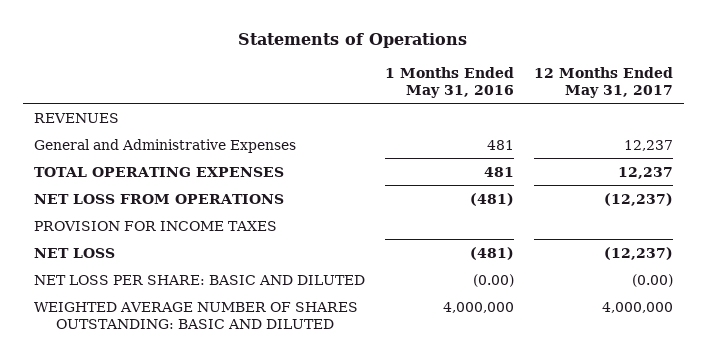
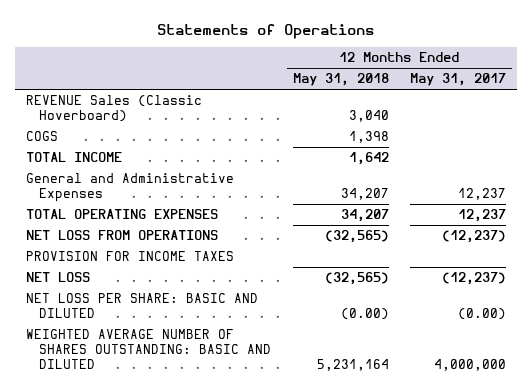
[384,66,514,99] 1 Months Ended May 31, 2016 -> none
none -> [292,73,389,87] May 31, 2018
[33,112,119,123] REVENUES -> [26,95,203,123] REVENUE Sales (Classic Hoverboard)
none -> [26,131,59,142] COGS
none -> [26,152,123,163] TOTAL INCOME

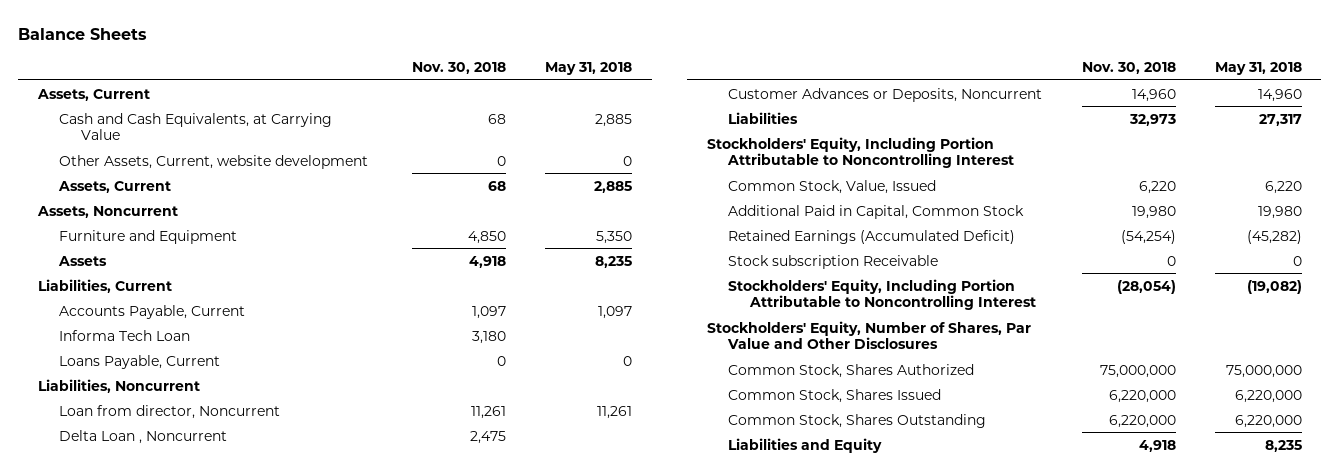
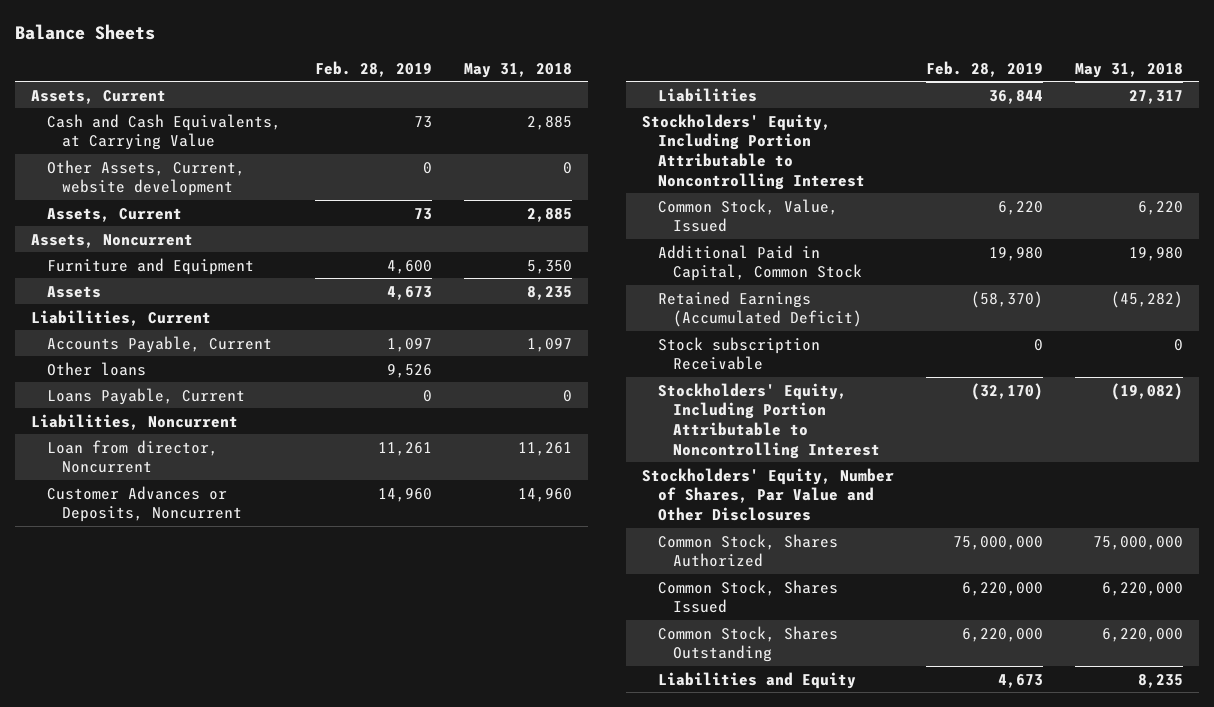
[412,61,507,74] Nov. 30, 2018 -> none
none -> [315,60,433,77] Feb. 28, 2019
[59,329,191,341] Informa Tech Loan -> [46,361,146,376] Other loans
[59,429,228,444] Delta Loan , Noncurrent -> none

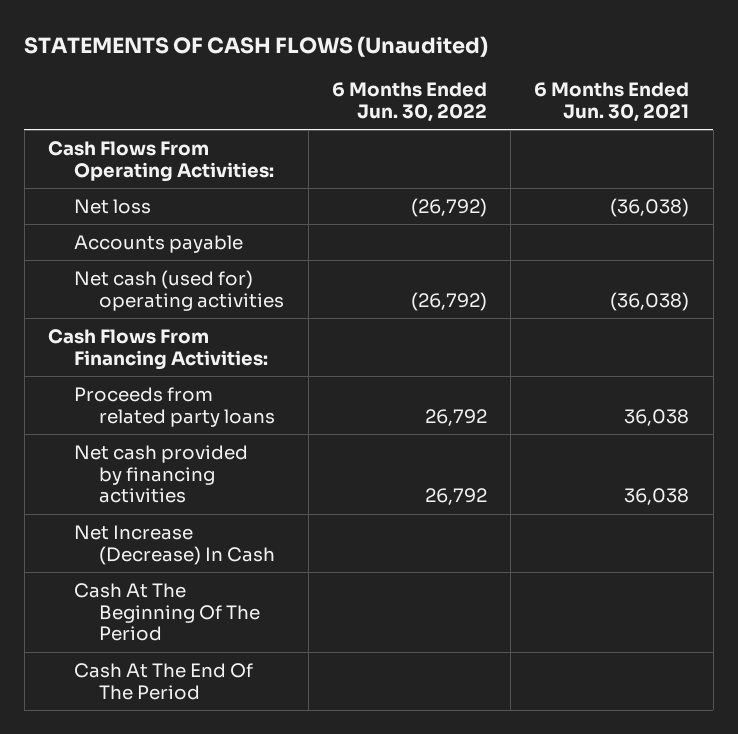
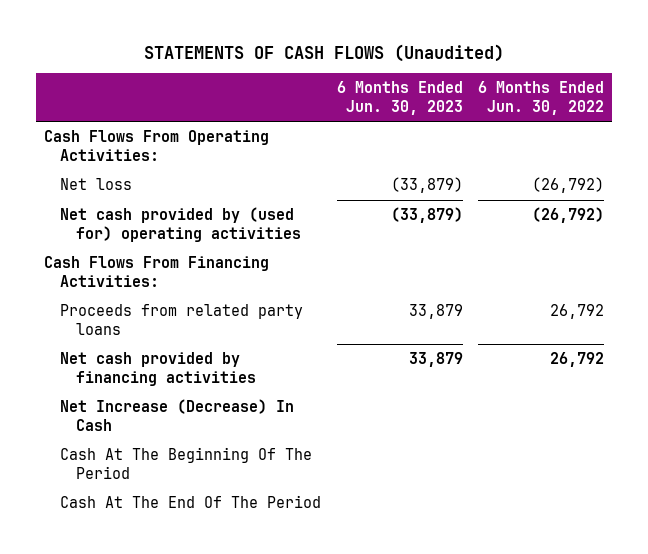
[534,82,690,122] 6 Months Ended Jun. 30, 2021 -> none
none -> [336,81,463,115] 6 Months Ended Jun. 30, 2023
[73,234,243,253] Accounts payable -> none
[73,269,285,311] Net cash (used for) operating activities -> [60,207,302,242] Net cash provided by (used for) operating activities

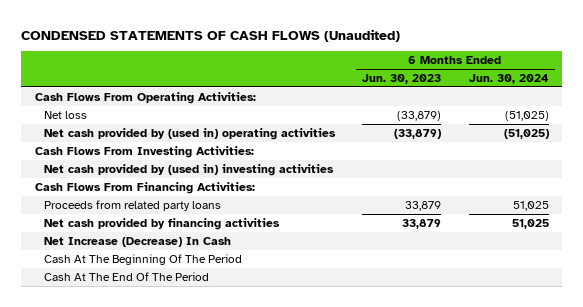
[144,43,505,62] STATEMENTS OF CASH FLOWS (Unaudited) -> [21,28,401,42] CONDENSED STATEMENTS OF CASH FLOWS (Unaudited)
[478,81,605,115] 6 Months Ended Jun. 30, 2022 -> none
none -> [468,73,549,84] Jun. 30, 2024
[60,207,302,242] Net cash provided by (used for) operating activities -> [44,127,337,140] Net cash provided by (used in) operating activities
none -> [34,145,254,158] Cash Flows From Investing Activities:
none -> [44,163,335,176] Net cash provided by (used in) investing activities

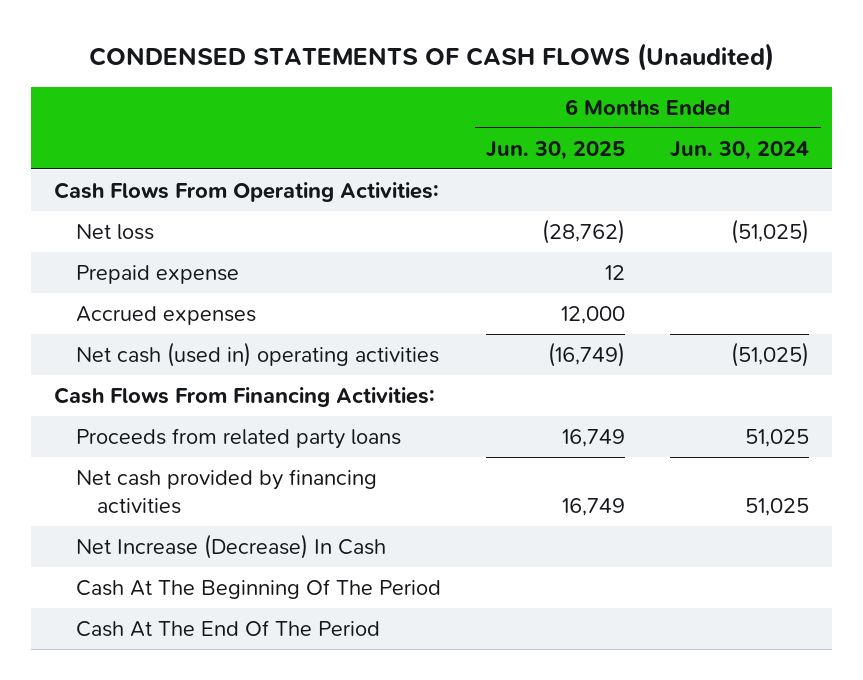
[362,73,442,84] Jun. 30, 2023 -> none
none -> [485,140,625,160] Jun. 30, 2025
[34,145,254,158] Cash Flows From Investing Activities: -> none
[44,163,335,176] Net cash provided by (used in) investing activities -> none
none -> [75,264,239,284] Prepaid expense
none -> [75,305,256,325] Accrued expenses
[44,127,337,140] Net cash provided by (used in) operating activities -> [75,341,439,367] Net cash (used in) operating activities

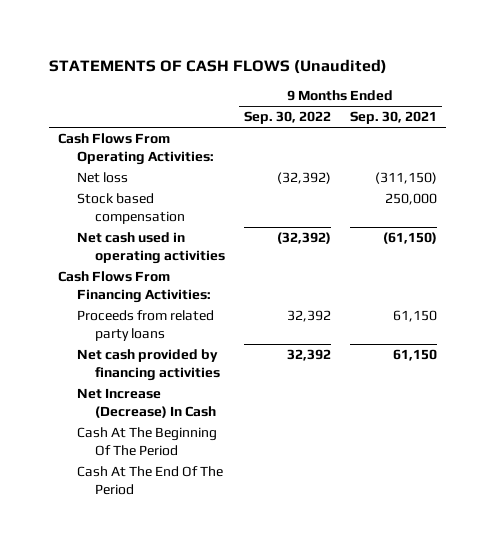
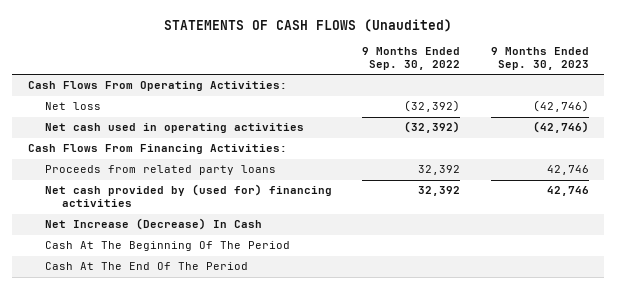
[349,111,437,125] Sep. 30, 2021 -> none
none -> [490,46,589,70] 9 Months Ended Sep. 30, 2023
[76,193,186,224] Stock based compensation -> none
[76,349,221,381] Net cash provided by financing activities -> [44,184,332,208] Net cash provided by (used for) financing activities

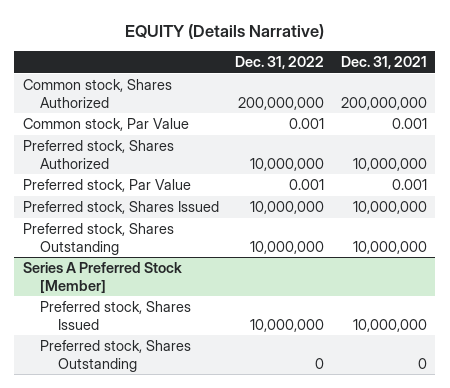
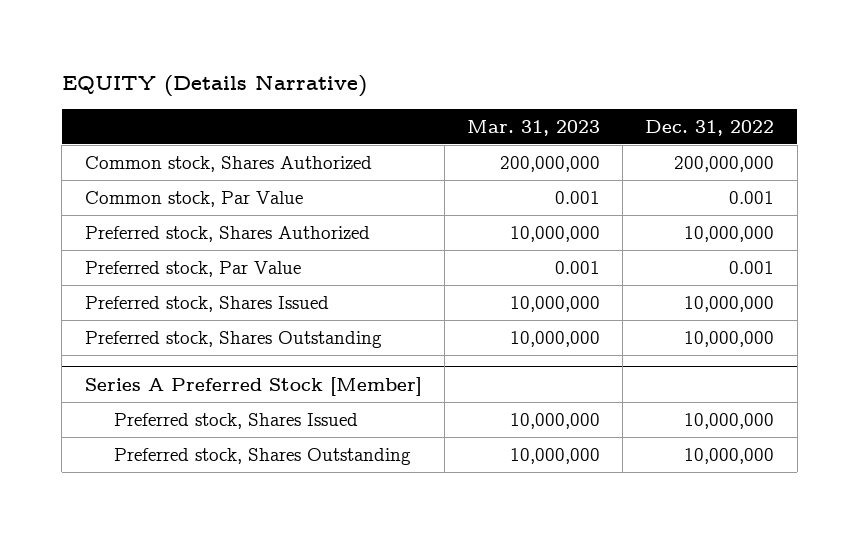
[340,55,427,69] Dec. 31, 2021 -> none
none -> [467,119,601,136] Mar. 31, 2023
[315,357,325,369] 0 -> [684,447,775,464] 10,000,000

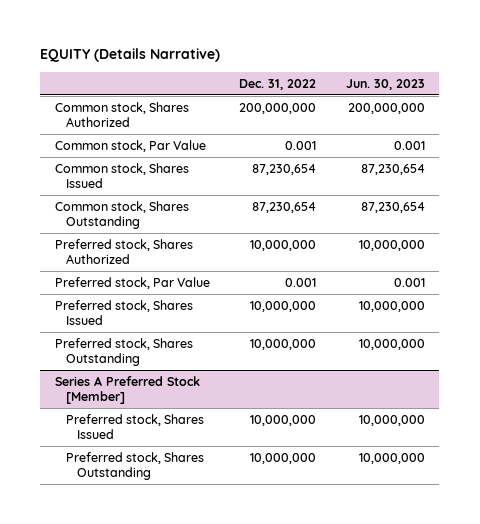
[467,119,601,136] Mar. 31, 2023 -> none
none -> [345,78,425,90] Jun. 30, 2023
none -> [54,162,189,188] Common stock, Shares Issued
none -> [54,200,189,229] Common stock, Shares Outstanding

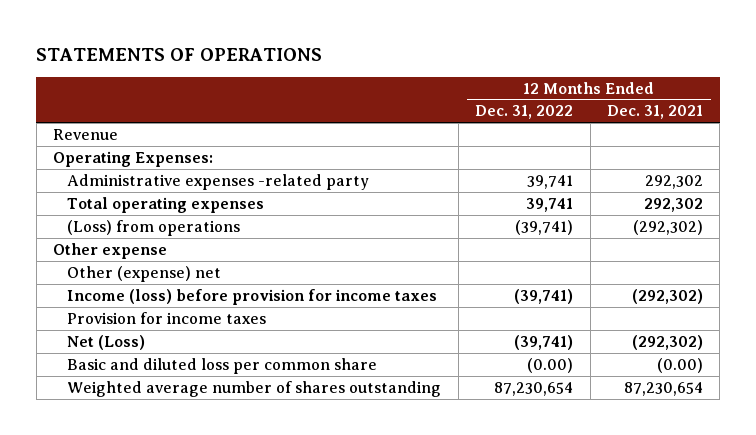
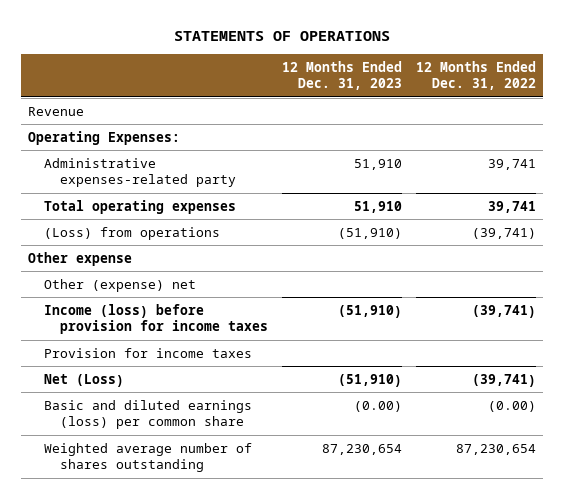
[606,105,703,120] Dec. 31, 2021 -> none
none -> [282,60,403,91] 12 Months Ended Dec. 31, 2023
[67,173,370,190] Administrative expenses -related party -> [44,157,236,188] Administrative expenses-related party
[67,357,378,374] Basic and diluted loss per common share -> [44,399,253,430] Basic and diluted earnings (loss) per common share

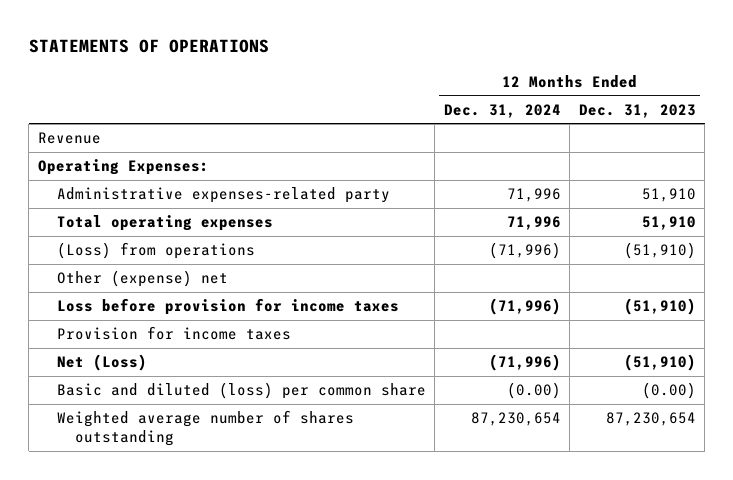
[416,60,537,91] 12 Months Ended Dec. 31, 2022 -> none
none -> [443,103,561,118] Dec. 31, 2024
[28,251,133,266] Other expense -> none
[44,303,268,335] Income (loss) before provision for income taxes -> [56,298,399,316] Loss before provision for income taxes
[44,399,253,430] Basic and diluted earnings (loss) per common share -> [56,382,426,400] Basic and diluted (loss) per common share

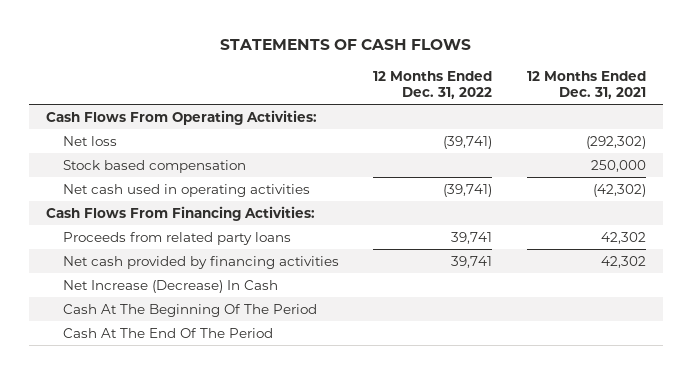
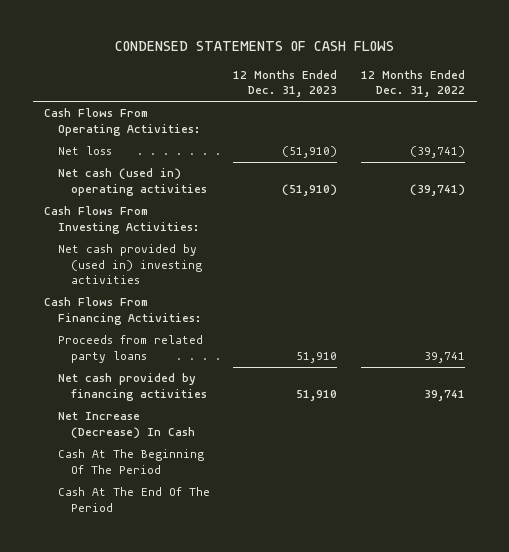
[219,39,471,51] STATEMENTS OF CASH FLOWS -> [114,41,394,52] CONDENSED STATEMENTS OF CASH FLOWS
[526,70,646,100] 12 Months Ended Dec. 31, 2021 -> none
none -> [233,69,338,98] 12 Months Ended Dec. 31, 2023
[63,159,247,173] Stock based compensation -> none
[63,183,311,197] Net cash used in operating activities -> [57,168,207,196] Net cash (used in) operating activities
none -> [44,206,199,234] Cash Flows From Investing Activities:
none -> [57,244,202,285] Net cash provided by (used in) investing activities

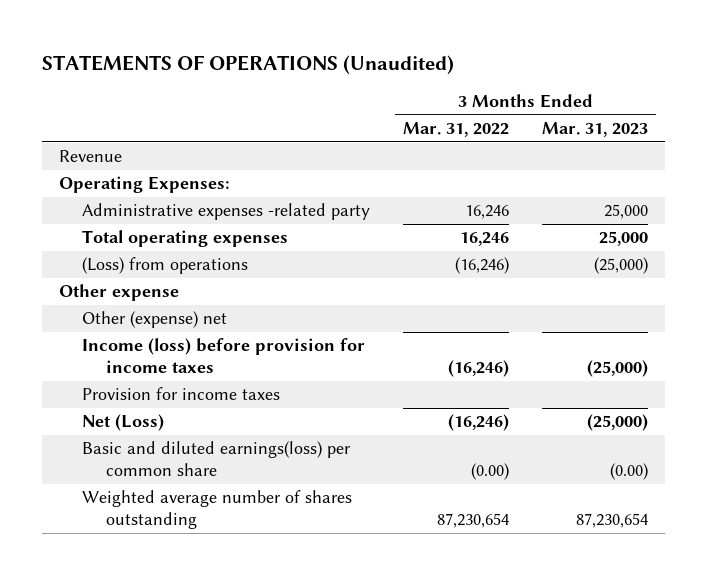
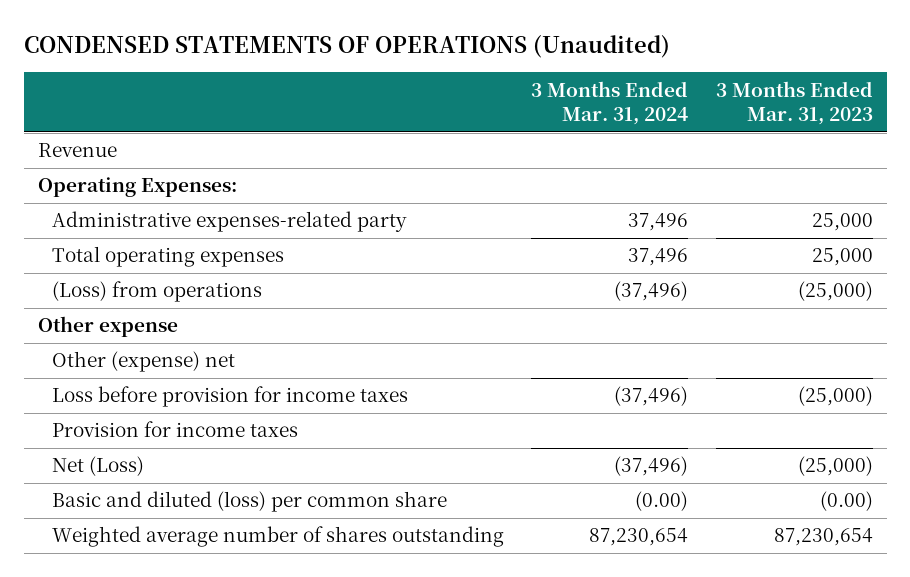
[42,54,455,75] STATEMENTS OF OPERATIONS (Unaudited) -> [23,35,670,59] CONDENSED STATEMENTS OF OPERATIONS (Unaudited)
[403,121,510,137] Mar. 31, 2022 -> none
none -> [531,80,689,126] 3 Months Ended Mar. 31, 2024
[82,203,371,221] Administrative expenses -related party -> [51,211,407,233] Administrative expenses-related party
[82,338,366,374] Income (loss) before provision for income taxes -> [51,386,408,408] Loss before provision for income taxes
[82,441,352,477] Basic and diluted earnings(loss) per common share -> [51,491,447,513] Basic and diluted (loss) per common share

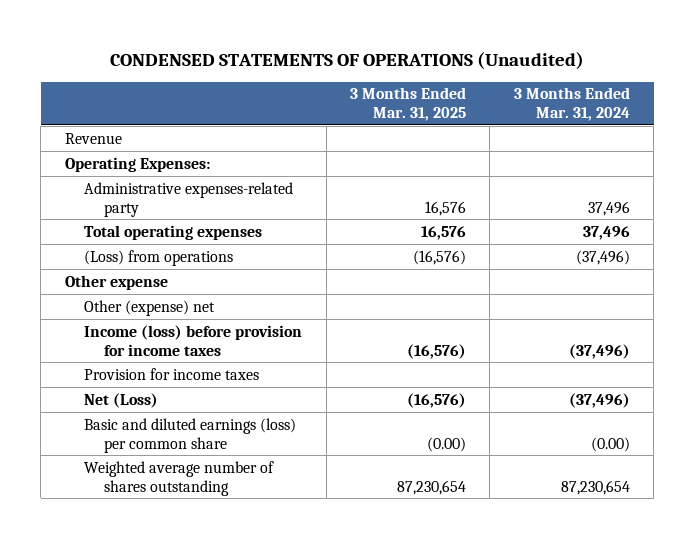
[715,80,873,126] 3 Months Ended Mar. 31, 2023 -> none
none -> [350,87,467,122] 3 Months Ended Mar. 31, 2025
[51,386,408,408] Loss before provision for income taxes -> [84,324,303,356] Income (loss) before provision for income taxes
[51,491,447,513] Basic and diluted (loss) per common share -> [84,417,297,453] Basic and diluted earnings (loss) per common share

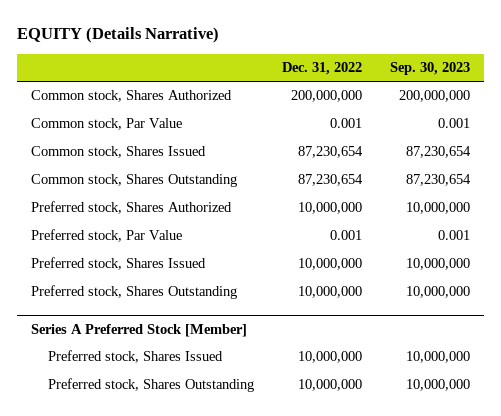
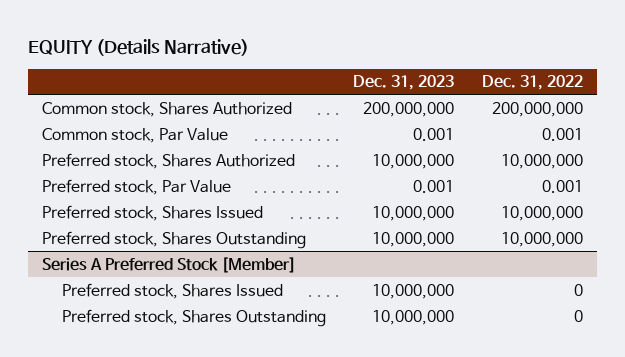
[389,62,470,76] Sep. 30, 2023 -> none
none -> [353,75,455,91] Dec. 31, 2023
[31,146,207,159] Common stock, Shares Issued -> none
[31,174,238,188] Common stock, Shares Outstanding -> none
[298,351,363,364] 10,000,000 -> [573,283,583,296] 0
[298,379,363,392] 10,000,000 -> [573,309,583,322] 0

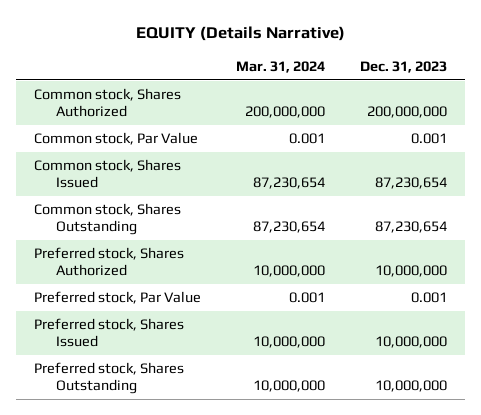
[481,75,583,91] Dec. 31, 2022 -> none
none -> [236,60,326,73] Mar. 31, 2024
none -> [33,159,181,189] Common stock, Shares Issued
none -> [33,203,181,236] Common stock, Shares Outstanding
[42,256,297,273] Series A Preferred Stock [Member] -> none
[61,282,283,299] Preferred stock, Shares Issued -> none
[61,308,326,327] Preferred stock, Shares Outstanding -> none

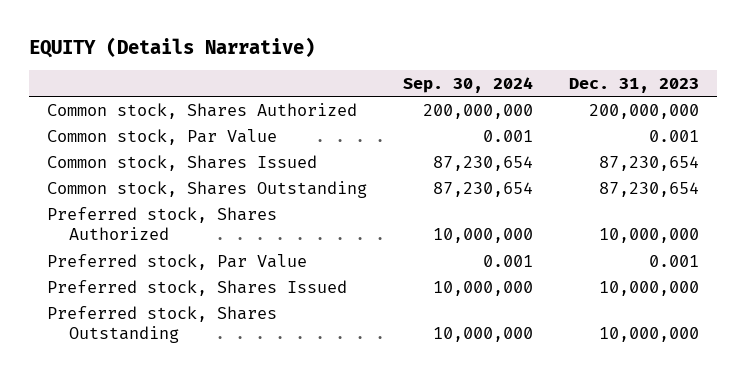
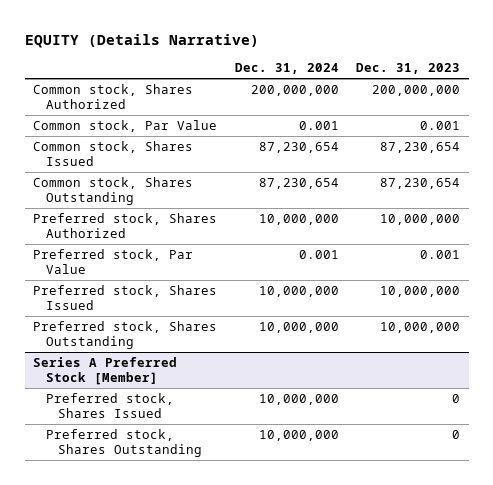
[402,77,533,94] Sep. 30, 2024 -> none
none -> [234,63,339,75] Dec. 31, 2024
none -> [33,357,178,385] Series A Preferred Stock [Member]
none -> [45,393,174,418] Preferred stock, Shares Issued
none -> [45,429,202,457] Preferred stock, Shares Outstanding

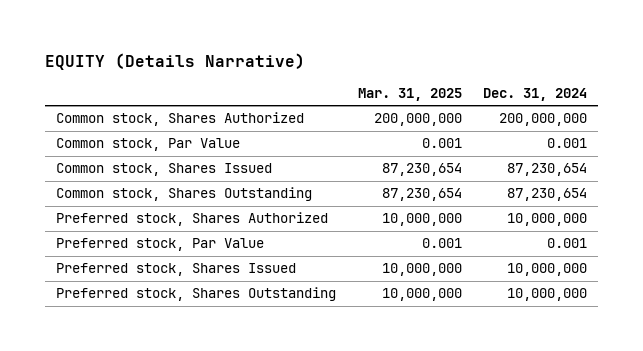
[355,63,460,75] Dec. 31, 2023 -> none
none -> [357,87,462,101] Mar. 31, 2025
[33,357,178,385] Series A Preferred Stock [Member] -> none
[45,393,174,418] Preferred stock, Shares Issued -> none
[45,429,202,457] Preferred stock, Shares Outstanding -> none

